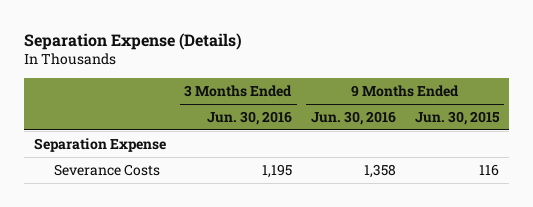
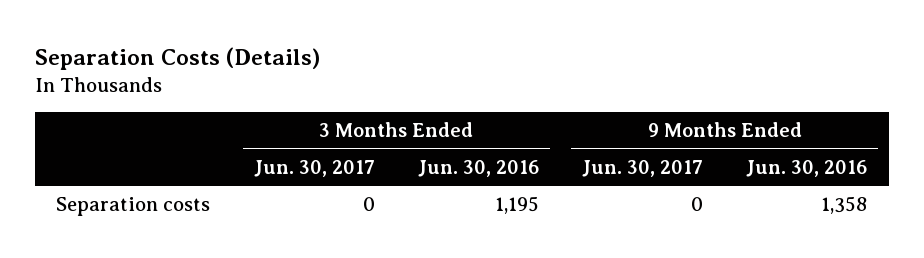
[24,32,243,50] Separation Expense (Details) -> [34,47,320,71] Separation Costs (Details)
[415,110,501,125] Jun. 30, 2015 -> none
none -> [253,159,375,177] Jun. 30, 2017
none -> [582,159,704,177] Jun. 30, 2017
[33,137,166,152] Separation Expense -> none
[53,163,160,176] Severance Costs -> [56,197,211,217] Separation costs

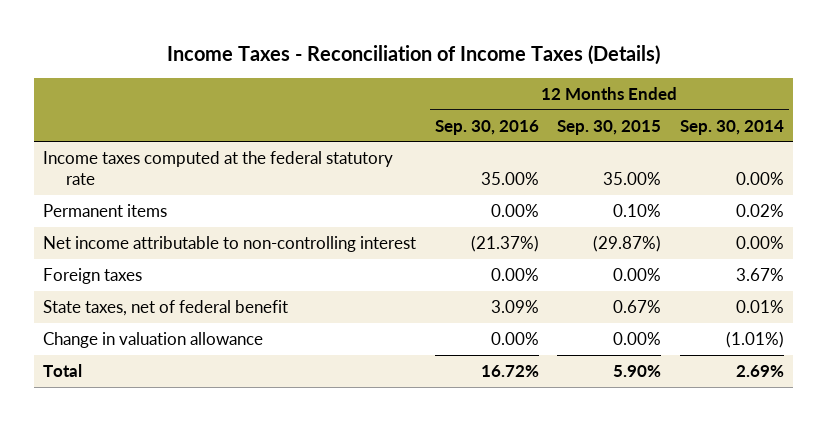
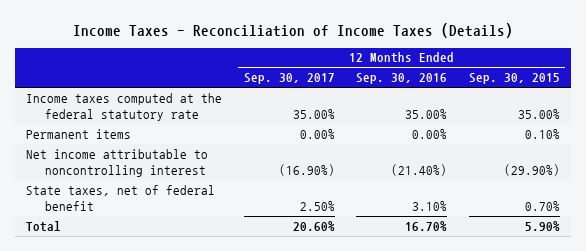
[679,119,784,135] Sep. 30, 2014 -> none
none -> [243,73,335,85] Sep. 30, 2017
[43,268,143,285] Foreign taxes -> none
[43,332,264,349] Change in valuation allowance -> none
[43,236,417,253] Net income attributable to non-controlling interest -> [26,148,209,177] Net income attributable to noncontrolling interest
[470,235,539,253] (21.37%) -> [391,163,448,176] (21.40%)
[593,235,662,253] (29.87%) -> [503,163,560,176] (29.90%)
[490,300,539,314] 3.09% -> [412,200,448,211] 3.10%
[613,300,662,314] 0.67% -> [524,200,560,211] 0.70%
[480,365,539,378] 16.72% -> [405,220,448,231] 16.70%

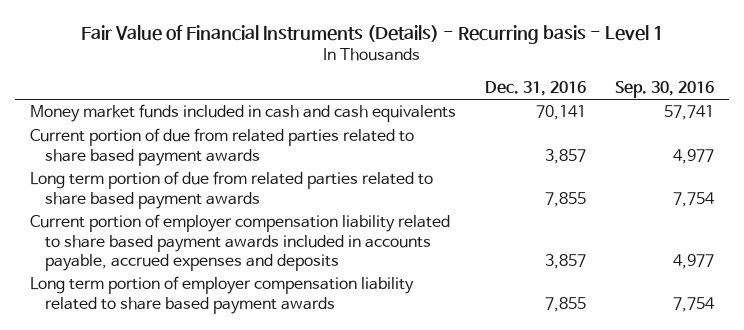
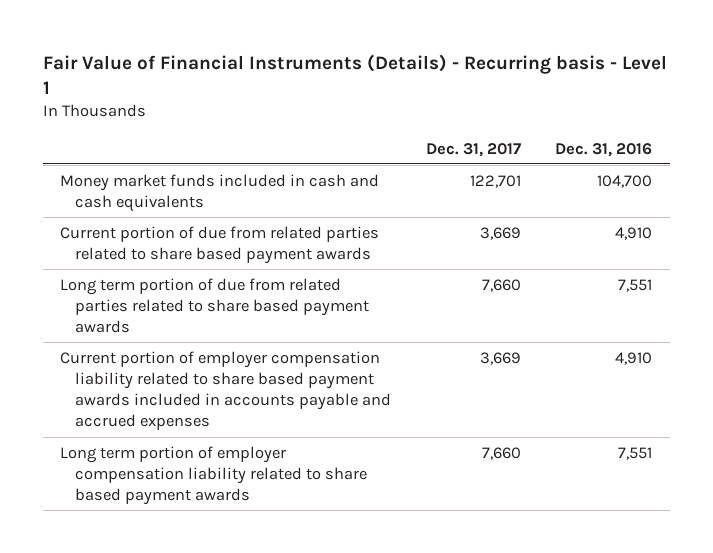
[615,80,715,98] Sep. 30, 2016 -> none
none -> [425,142,521,157] Dec. 31, 2017
[535,105,586,121] 70,141 -> [597,174,653,188] 104,700
[544,148,586,164] 3,857 -> [615,226,653,240] 4,910
[544,191,586,207] 7,855 -> [618,278,653,292] 7,551
[29,214,450,271] Current portion of employer compensation liability related to share based payment awards included in accounts payable, accrued expenses and deposits -> [60,350,392,431] Current portion of employer compensation liability related to share based payment awards included in accounts payable and accrued expenses
[544,253,586,269] 3,857 -> [615,351,653,365] 4,910
[544,296,586,312] 7,855 -> [618,446,653,460] 7,551

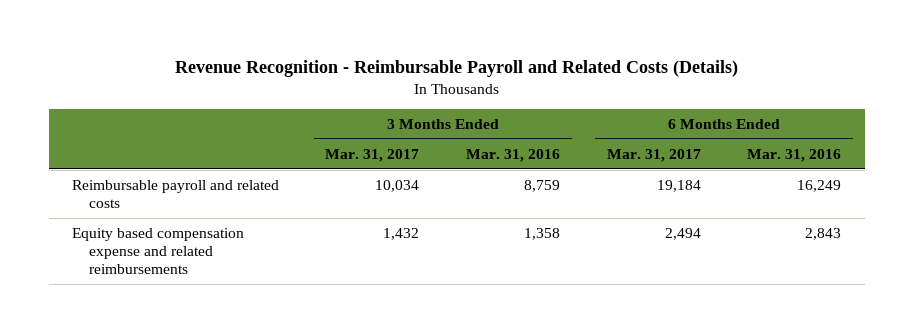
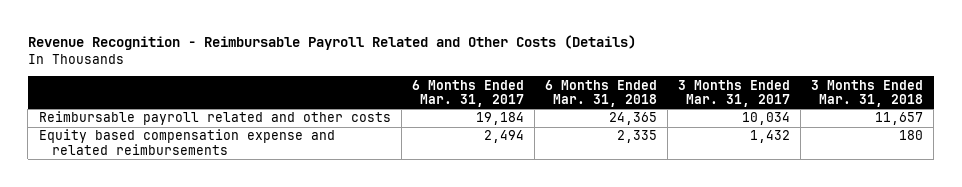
[174,59,738,77] Revenue Recognition - Reimbursable Payroll and Related Costs (Details) -> [27,35,636,51] Revenue Recognition - Reimbursable Payroll Related and Other Costs (Details)
[466,148,561,162] Mar. 31, 2016 -> none
[747,148,842,162] Mar. 31, 2016 -> none
none -> [544,79,657,108] 6 Months Ended Mar. 31, 2018
none -> [811,79,924,108] 3 Months Ended Mar. 31, 2018
[71,179,279,209] Reimbursable payroll and related costs -> [38,111,391,126] Reimbursable payroll related and other costs

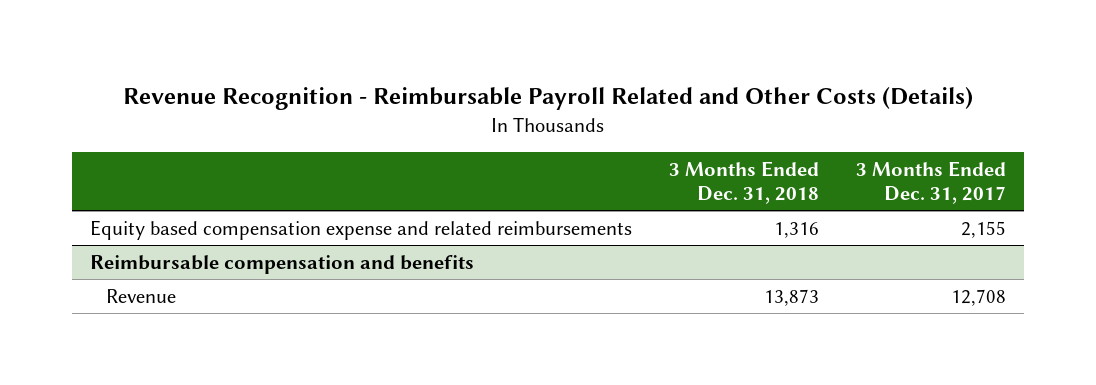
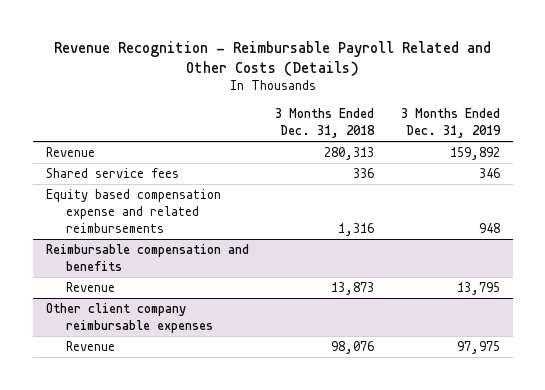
[855,160,1006,205] 3 Months Ended Dec. 31, 2017 -> none
none -> [400,108,501,139] 3 Months Ended Dec. 31, 2019
none -> [45,147,95,158] Revenue
none -> [45,168,179,179] Shared service fees
none -> [45,303,214,333] Other client company reimbursable expenses
none -> [66,341,116,352] Revenue

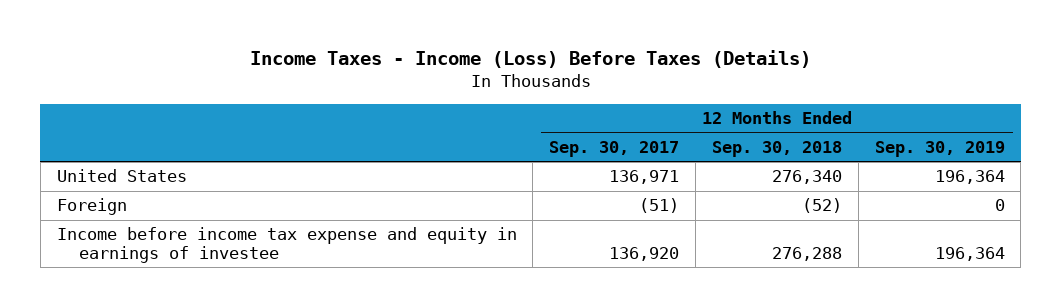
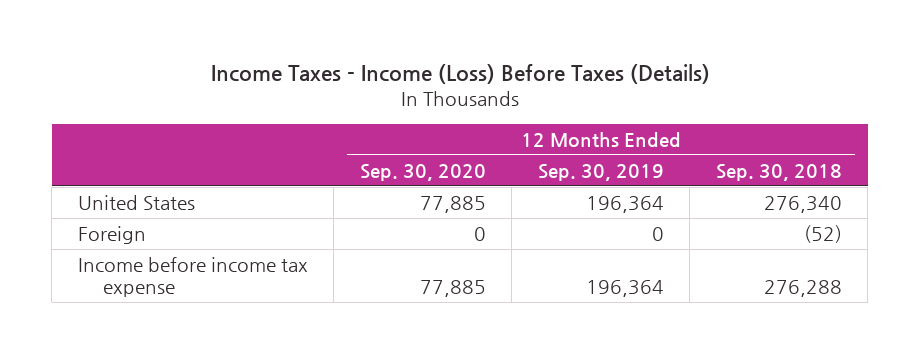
[549,140,680,157] Sep. 30, 2017 -> none
none -> [359,163,486,181] Sep. 30, 2020
[56,227,517,264] Income before income tax expense and equity in earnings of investee -> [77,256,308,297] Income before income tax expense

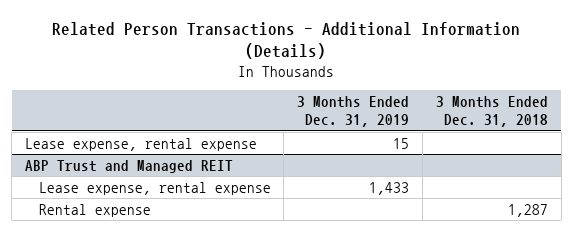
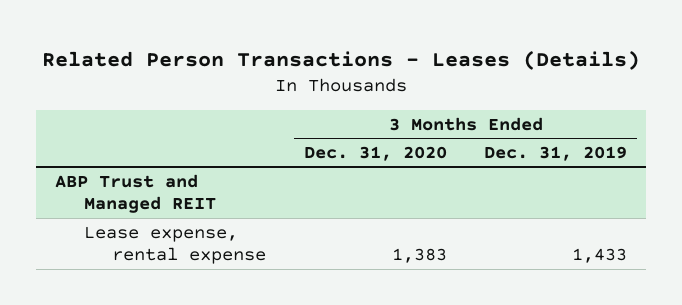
[52,21,521,60] Related Person Transactions - Additional Information (Details) -> [42,49,641,70] Related Person Transactions - Leases (Details)
[436,95,549,128] 3 Months Ended Dec. 31, 2018 -> none
none -> [303,145,447,161] Dec. 31, 2020
[24,137,257,151] Lease expense, rental expense -> none
[38,203,151,217] Rental expense -> none

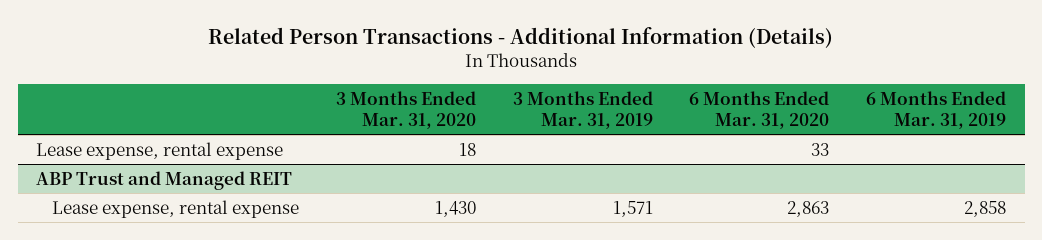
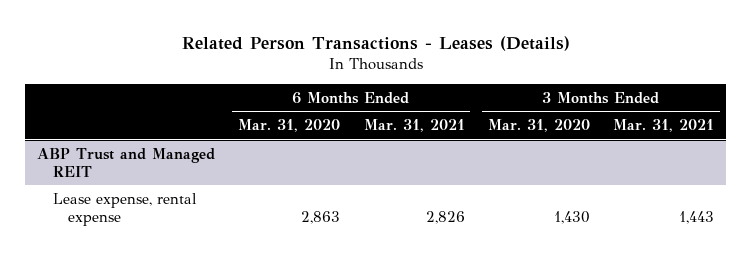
[208,27,834,49] Related Person Transactions - Additional Information (Details) -> [181,35,570,51] Related Person Transactions - Leases (Details)
[512,90,653,129] 3 Months Ended Mar. 31, 2019 -> none
[866,90,1007,129] 6 Months Ended Mar. 31, 2019 -> none
none -> [363,119,465,133] Mar. 31, 2021
none -> [613,119,715,133] Mar. 31, 2021
[36,141,284,160] Lease expense, rental expense -> none

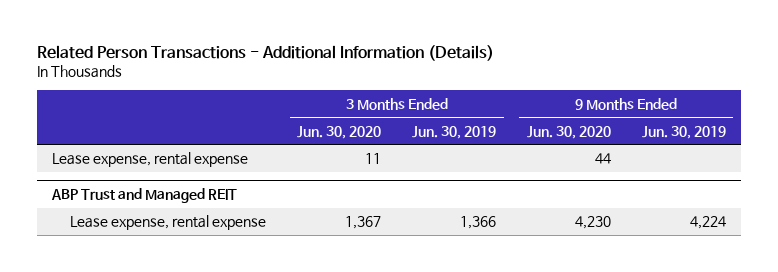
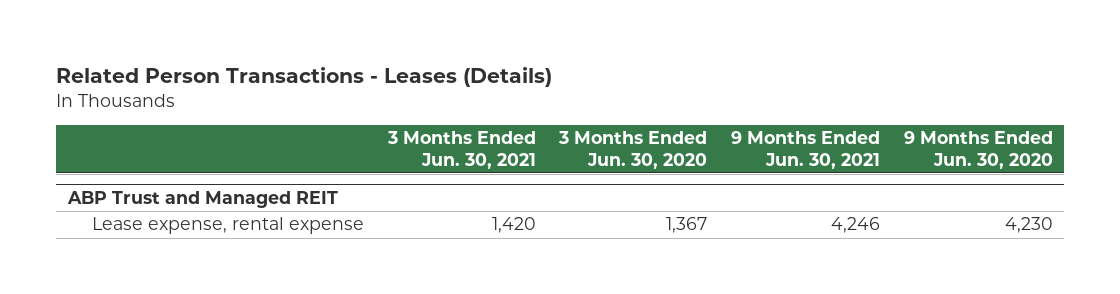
[36,44,494,61] Related Person Transactions - Additional Information (Details) -> [55,67,552,88] Related Person Transactions - Leases (Details)
[412,125,497,139] Jun. 30, 2019 -> none
[641,125,726,139] Jun. 30, 2019 -> none
none -> [386,131,536,169] 3 Months Ended Jun. 30, 2021
none -> [730,131,880,169] 9 Months Ended Jun. 30, 2021
[52,152,249,168] Lease expense, rental expense -> none

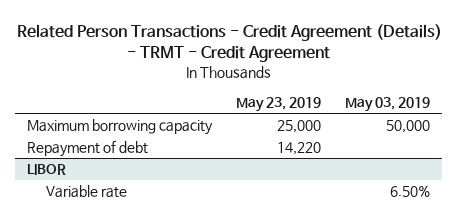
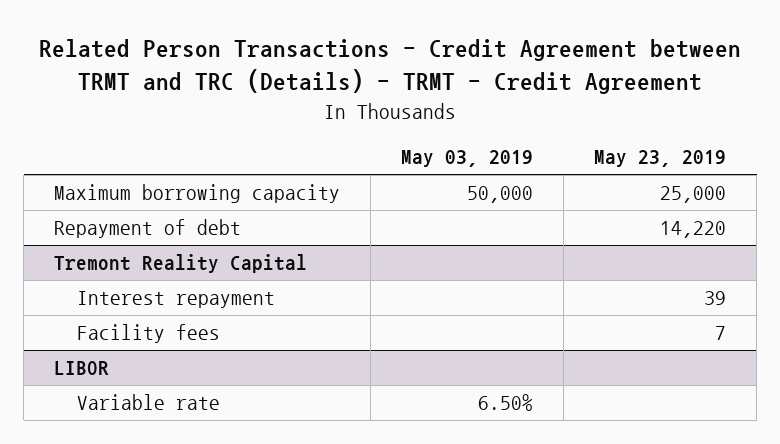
[16,23,442,63] Related Person Transactions - Credit Agreement (Details) - TRMT - Credit Agreement -> [39,39,742,95] Related Person Transactions - Credit Agreement between TRMT and TRC (Details) - TRMT - Credit Agreement
none -> [54,254,308,274] Tremont Reality Capital
none -> [76,291,275,309] Interest repayment
none -> [76,324,220,344] Facility fees

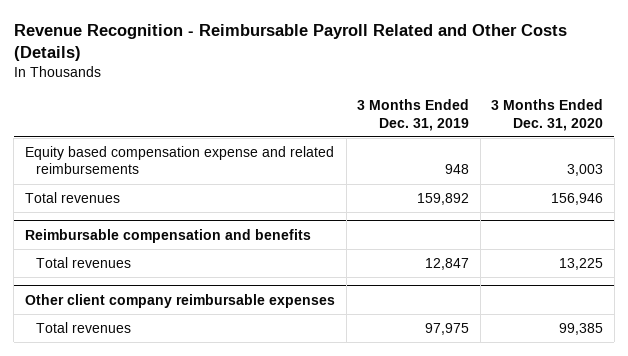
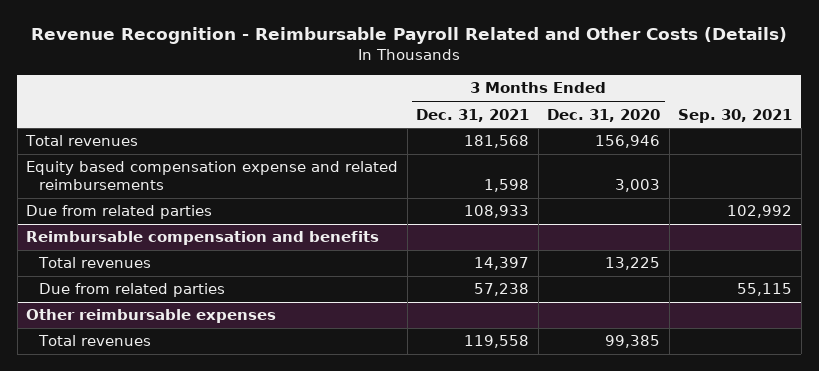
[357,99,470,131] 3 Months Ended Dec. 31, 2019 -> none
none -> [416,108,530,122] Dec. 31, 2021
none -> [678,108,793,123] Sep. 30, 2021
[24,145,334,175] Equity based compensation expense and related reimbursements -> [26,161,399,191] Equity based compensation expense and related reimbursements
none -> [26,205,213,220] Due from related parties
none -> [38,283,225,298] Due from related parties
[24,293,335,308] Other client company reimbursable expenses -> [26,309,277,324] Other reimbursable expenses

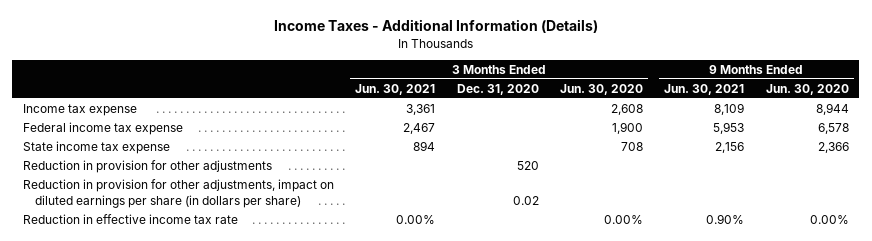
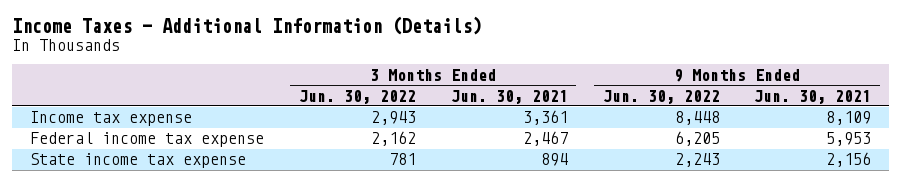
[456,83,539,95] Dec. 31, 2020 -> none
[559,83,643,95] Jun. 30, 2020 -> none
[765,83,849,95] Jun. 30, 2020 -> none
none -> [298,89,416,104] Jun. 30, 2022
none -> [602,89,720,104] Jun. 30, 2022
[23,159,273,173] Reduction in provision for other adjustments -> none
[23,178,335,208] Reduction in provision for other adjustments, impact on diluted earnings per share (in dollars per share) -> none
[23,213,239,224] Reduction in effective income tax rate -> none

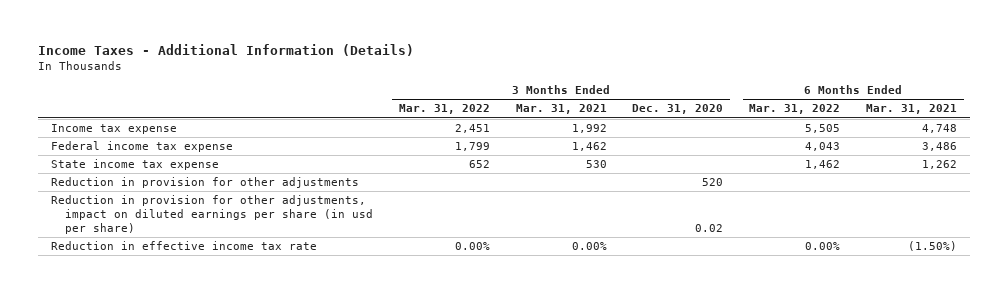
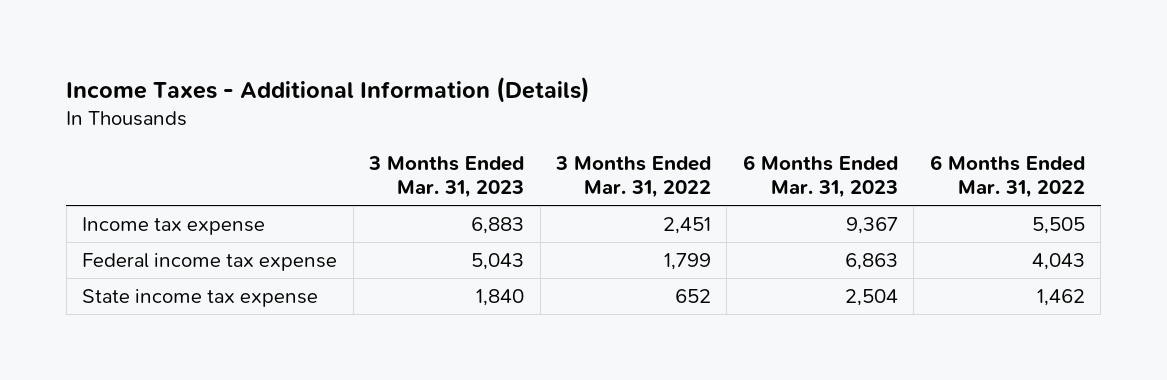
[515,104,607,115] Mar. 31, 2021 -> none
[632,104,724,115] Dec. 31, 2020 -> none
[866,104,958,115] Mar. 31, 2021 -> none
none -> [368,156,525,199] 3 Months Ended Mar. 31, 2023
none -> [742,155,898,199] 6 Months Ended Mar. 31, 2023
[50,177,359,189] Reduction in provision for other adjustments -> none
[50,195,373,234] Reduction in provision for other adjustments, impact on diluted earnings per share (in usd per share) -> none
[50,241,317,251] Reduction in effective income tax rate -> none

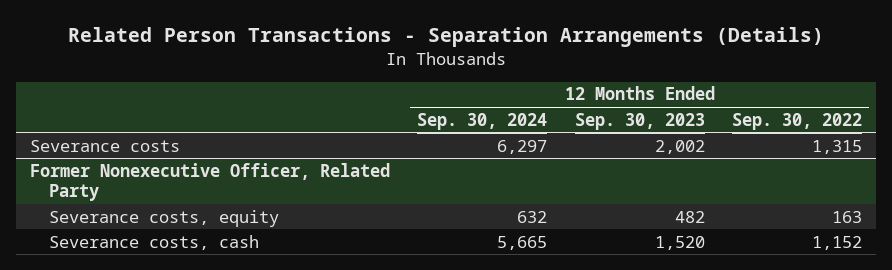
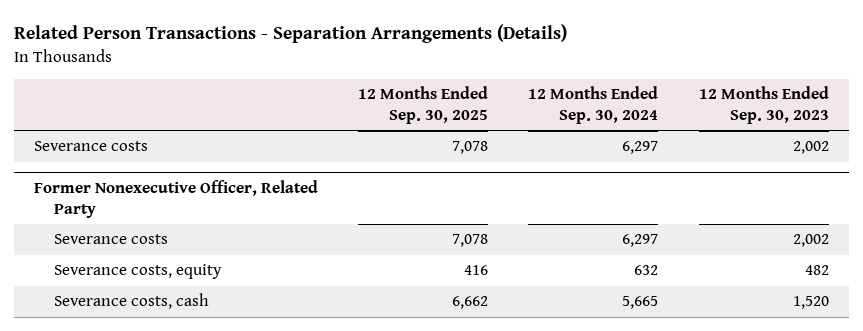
[732,112,863,130] Sep. 30, 2022 -> none
none -> [358,85,489,124] 12 Months Ended Sep. 30, 2025
none -> [53,234,168,245] Severance costs

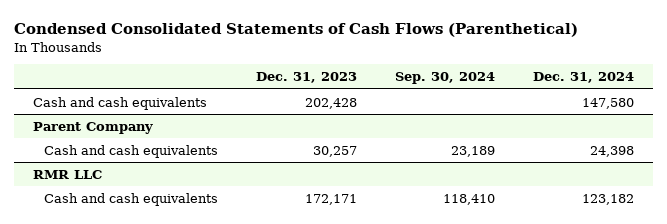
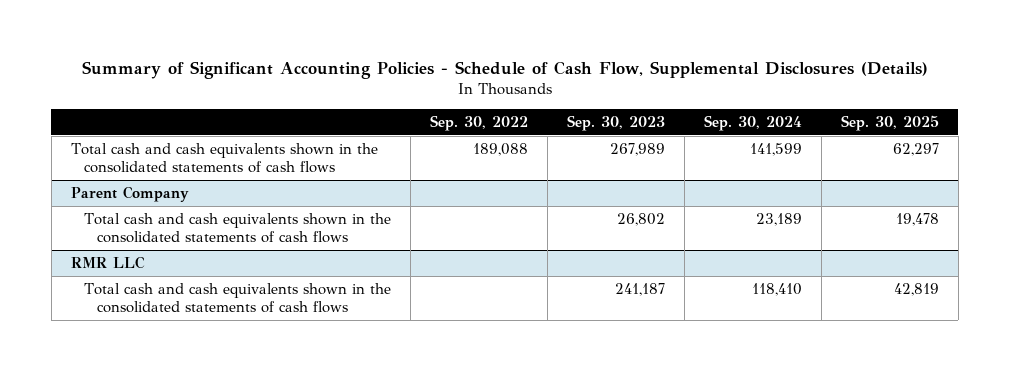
[14,23,579,38] Condensed Consolidated Statements of Cash Flows (Parenthetical) -> [81,61,928,80] Summary of Significant Accounting Policies - Schedule of Cash Flow, Supplemental Disclosures (Details)
[256,72,358,84] Dec. 31, 2023 -> none
[532,72,634,84] Dec. 31, 2024 -> none
none -> [429,114,528,131] Sep. 30, 2022
none -> [566,114,665,131] Sep. 30, 2023
none -> [840,114,939,131] Sep. 30, 2025
[33,96,208,110] Cash and cash equivalents -> none
none -> [70,143,378,173] Total cash and cash equivalents shown in the consolidated statements of cash flows
[44,144,219,158] Cash and cash equivalents -> [83,213,391,243] Total cash and cash equivalents shown in the consolidated statements of cash flows
[44,192,219,206] Cash and cash equivalents -> [83,283,391,313] Total cash and cash equivalents shown in the consolidated statements of cash flows

